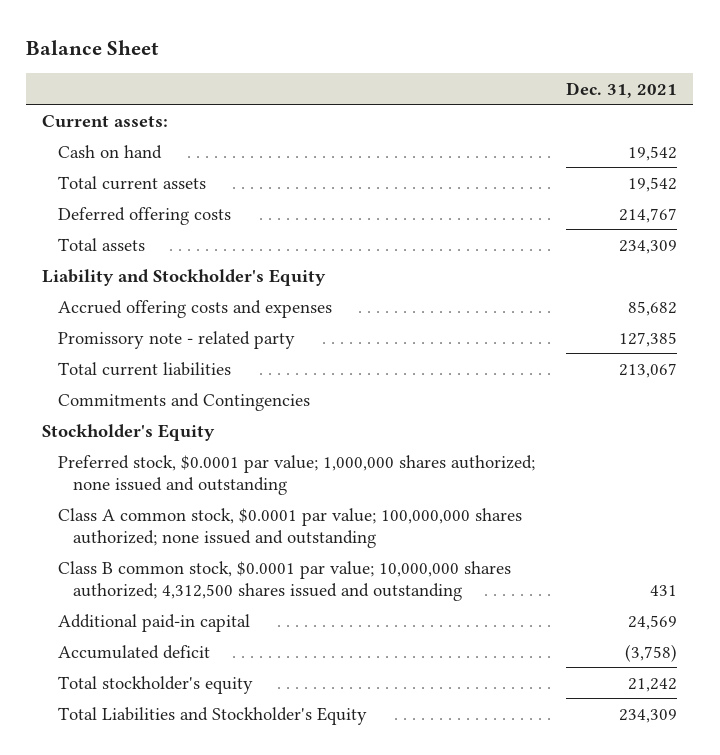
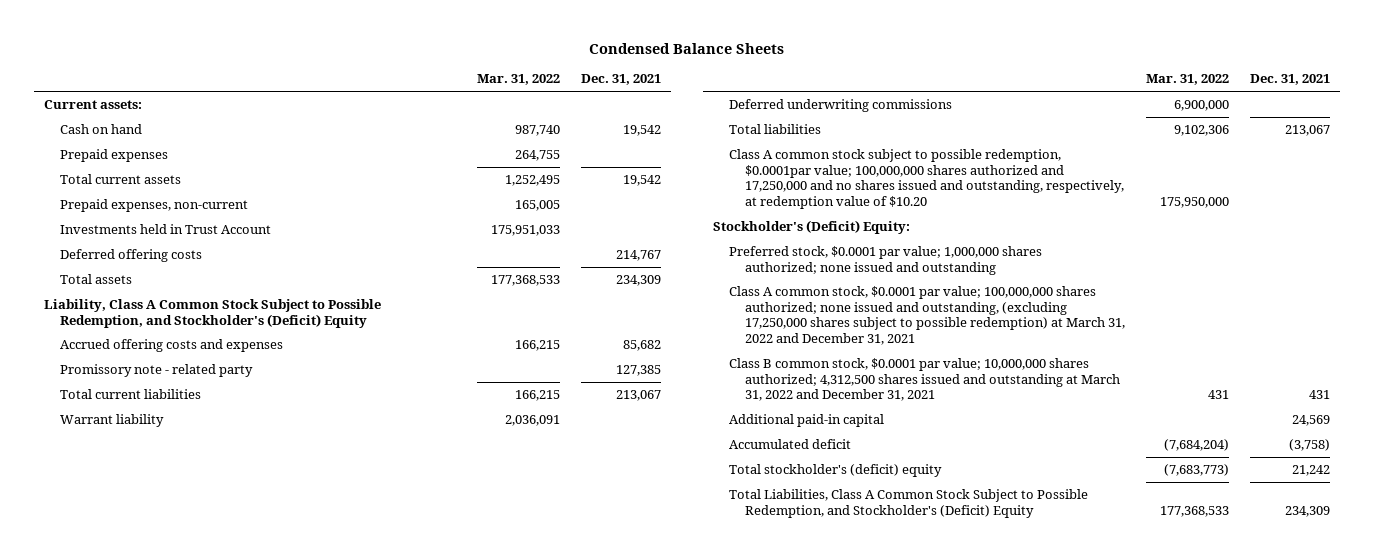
[26,39,160,55] Balance Sheet -> [588,42,784,54] Condensed Balance Sheets
none -> [477,74,561,86] Mar. 31, 2022
none -> [60,148,169,162] Prepaid expenses
none -> [60,198,249,212] Prepaid expenses, non-current
none -> [60,223,272,234] Investments held in Trust Account
[42,268,327,286] Liability and Stockholder's Equity -> none
none -> [44,298,382,328] Liability, Class A Common Stock Subject to Possible Redemption, and Stockholder's (Deficit) Equity
[57,392,310,411] Commitments and Contingencies -> none
none -> [60,413,165,427] Warrant liability
none -> [729,98,953,112] Deferred underwriting commissions
none -> [729,123,822,134] Total liabilities
none -> [729,148,1125,209] Class A common stock subject to possible redemption, $0.0001par value; 100,000,000 shares authorized and 17,250,000 and no shares issued and outstanding, respectively, at redemption value of $10.20
[42,423,216,441] Stockholder's Equity -> [713,219,911,234] Stockholder's (Deficit) Equity:
[57,507,522,548] Class A common stock, $0.0001 par value; 100,000,000 shares authorized; none issued and outstanding -> [729,285,1126,345] Class A common stock, $0.0001 par value; 100,000,000 shares authorized; none issued and outstanding, (excluding 17,250,000 shares subject to possible redemption) at March 31, 2022 and December 31, 2021
[57,560,511,601] Class B common stock, $0.0001 par value; 10,000,000 shares authorized; 4,312,500 shares issued and outstanding -> [729,357,1121,402] Class B common stock, $0.0001 par value; 10,000,000 shares authorized; 4,312,500 shares issued and outstanding at March 31, 2022 and December 31, 2021
[57,675,253,694] Total stockholder's equity -> [729,463,943,477] Total stockholder's (deficit) equity
[57,706,367,725] Total Liabilities and Stockholder's Equity -> [729,488,1089,518] Total Liabilities, Class A Common Stock Subject to Possible Redemption, and Stockholder's (Deficit) Equity

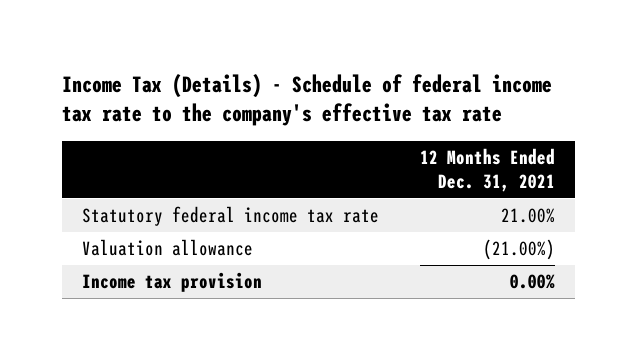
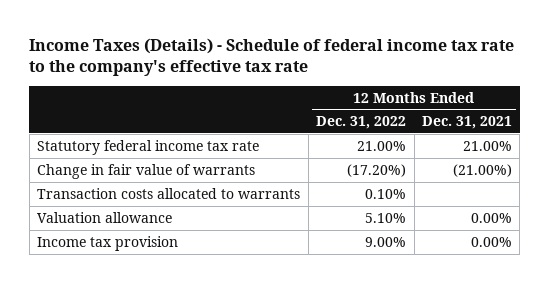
[61,73,552,127] Income Tax (Details) - Schedule of federal income tax rate to the company's effective tax rate -> [29,37,515,76] Income Taxes (Details) - Schedule of federal income tax rate to the company's effective tax rate
none -> [316,116,407,130] Dec. 31, 2022
none -> [37,163,256,179] Change in fair value of warrants
none -> [37,187,301,199] Transaction costs allocated to warrants
[482,239,555,261] (21.00%) -> [470,212,512,223] 0.00%

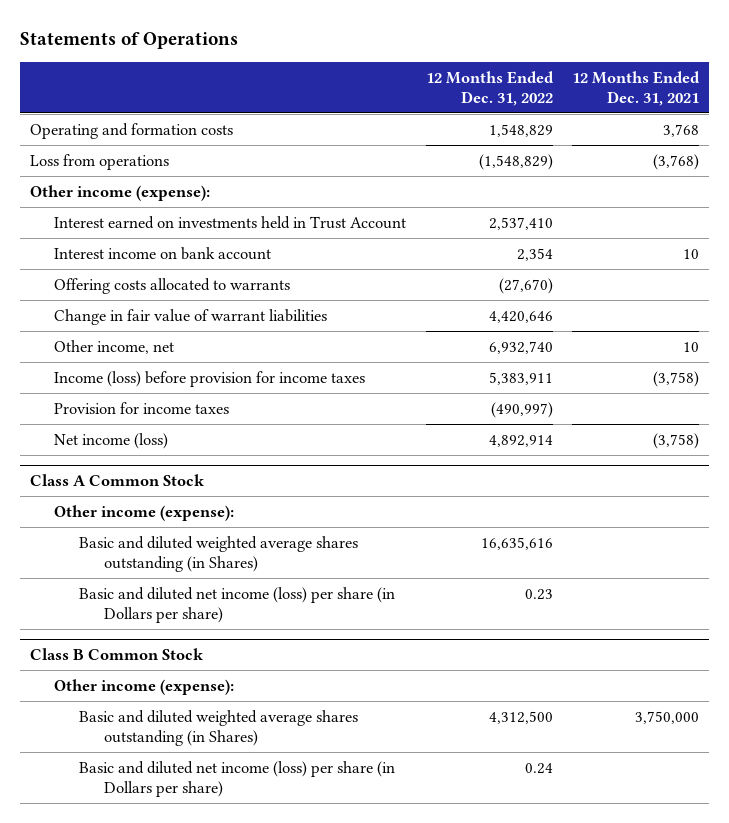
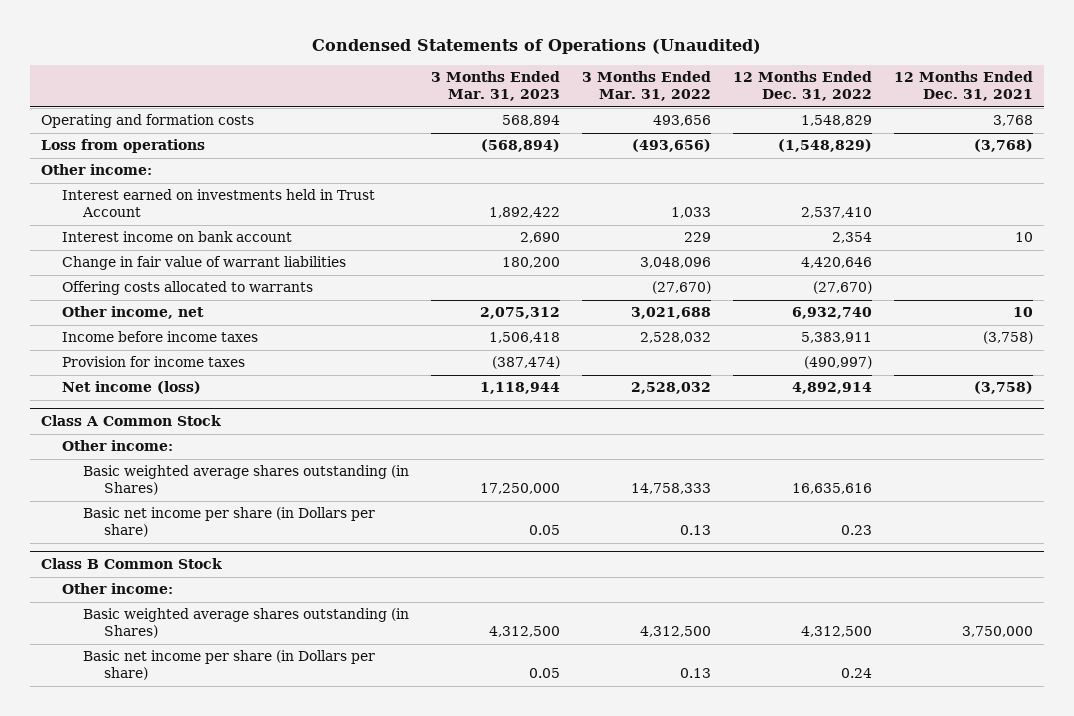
[19,32,238,50] Statements of Operations -> [312,39,762,55] Condensed Statements of Operations (Unaudited)
none -> [431,71,561,102] 3 Months Ended Mar. 31, 2023
none -> [582,71,712,102] 3 Months Ended Mar. 31, 2022
[29,184,210,201] Other income (expense): -> [41,164,153,176] Other income:
[54,277,291,294] Offering costs allocated to warrants -> [62,281,314,296] Offering costs allocated to warrants
[54,370,366,387] Income (loss) before provision for income taxes -> [62,331,259,343] Income before income taxes
[54,504,235,521] Other income (expense): -> [62,440,174,452] Other income:
[78,535,358,572] Basic and diluted weighted average shares outstanding (in Shares) -> [83,465,410,496] Basic weighted average shares outstanding (in Shares)
[78,586,395,623] Basic and diluted net income (loss) per share (in Dollars per share) -> [83,507,376,538] Basic net income per share (in Dollars per share)
[54,678,235,695] Other income (expense): -> [62,583,174,595] Other income:
[78,709,358,746] Basic and diluted weighted average shares outstanding (in Shares) -> [83,608,410,639] Basic weighted average shares outstanding (in Shares)
[78,760,395,797] Basic and diluted net income (loss) per share (in Dollars per share) -> [83,650,376,681] Basic net income per share (in Dollars per share)

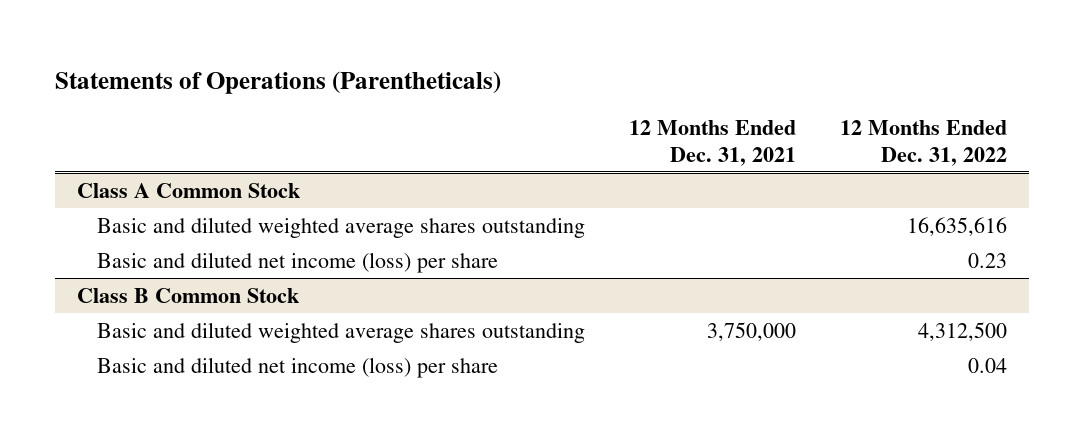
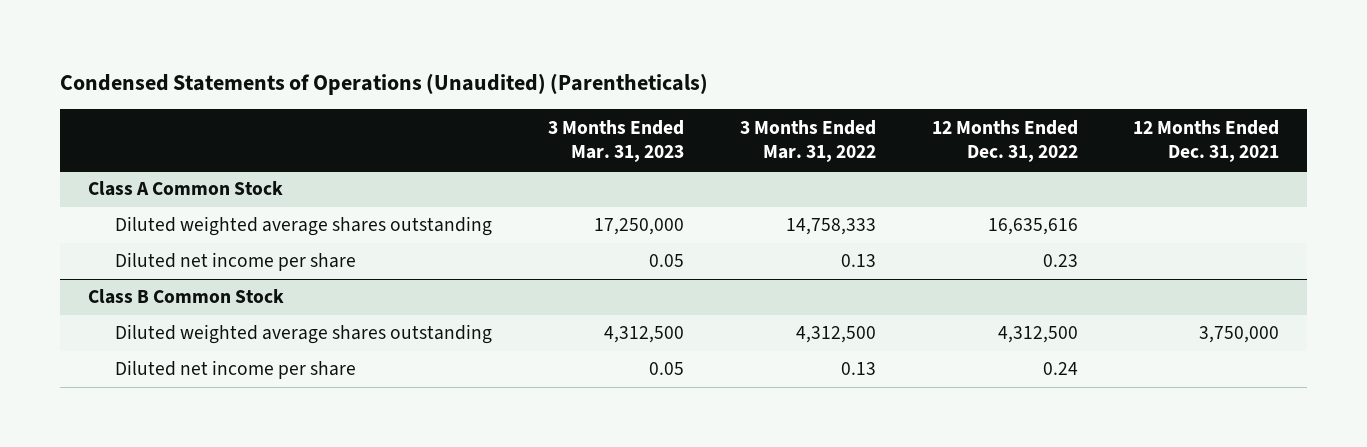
[54,70,501,94] Statements of Operations (Parentheticals) -> [59,72,708,95] Condensed Statements of Operations (Unaudited) (Parentheticals)
none -> [548,119,685,163] 3 Months Ended Mar. 31, 2023
none -> [739,119,876,163] 3 Months Ended Mar. 31, 2022
[96,216,585,238] Basic and diluted weighted average shares outstanding -> [115,216,493,237] Diluted weighted average shares outstanding
[96,251,498,273] Basic and diluted net income (loss) per share -> [115,252,357,272] Diluted net income per share
[96,321,585,343] Basic and diluted weighted average shares outstanding -> [115,324,493,345] Diluted weighted average shares outstanding
[96,356,498,378] Basic and diluted net income (loss) per share -> [115,360,357,380] Diluted net income per share
[968,357,1008,373] 0.04 -> [1042,362,1078,376] 0.24

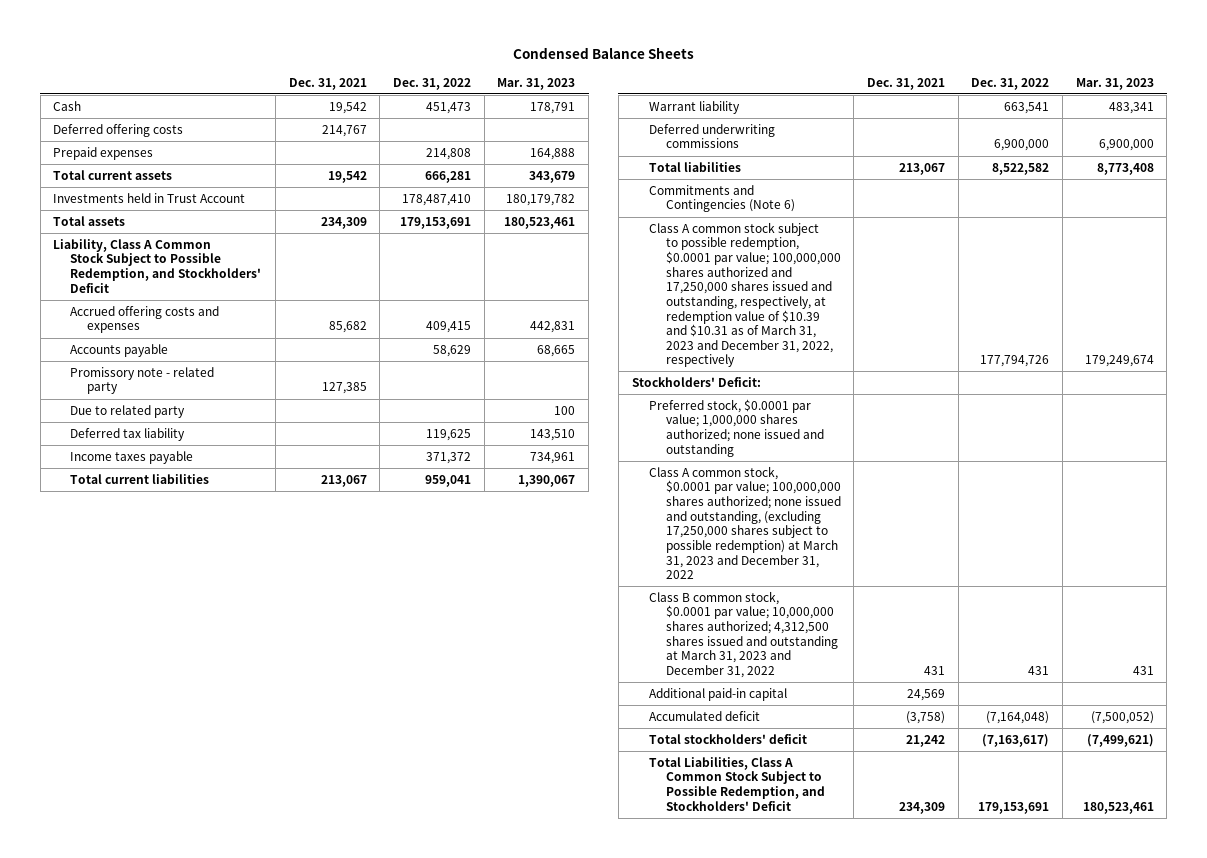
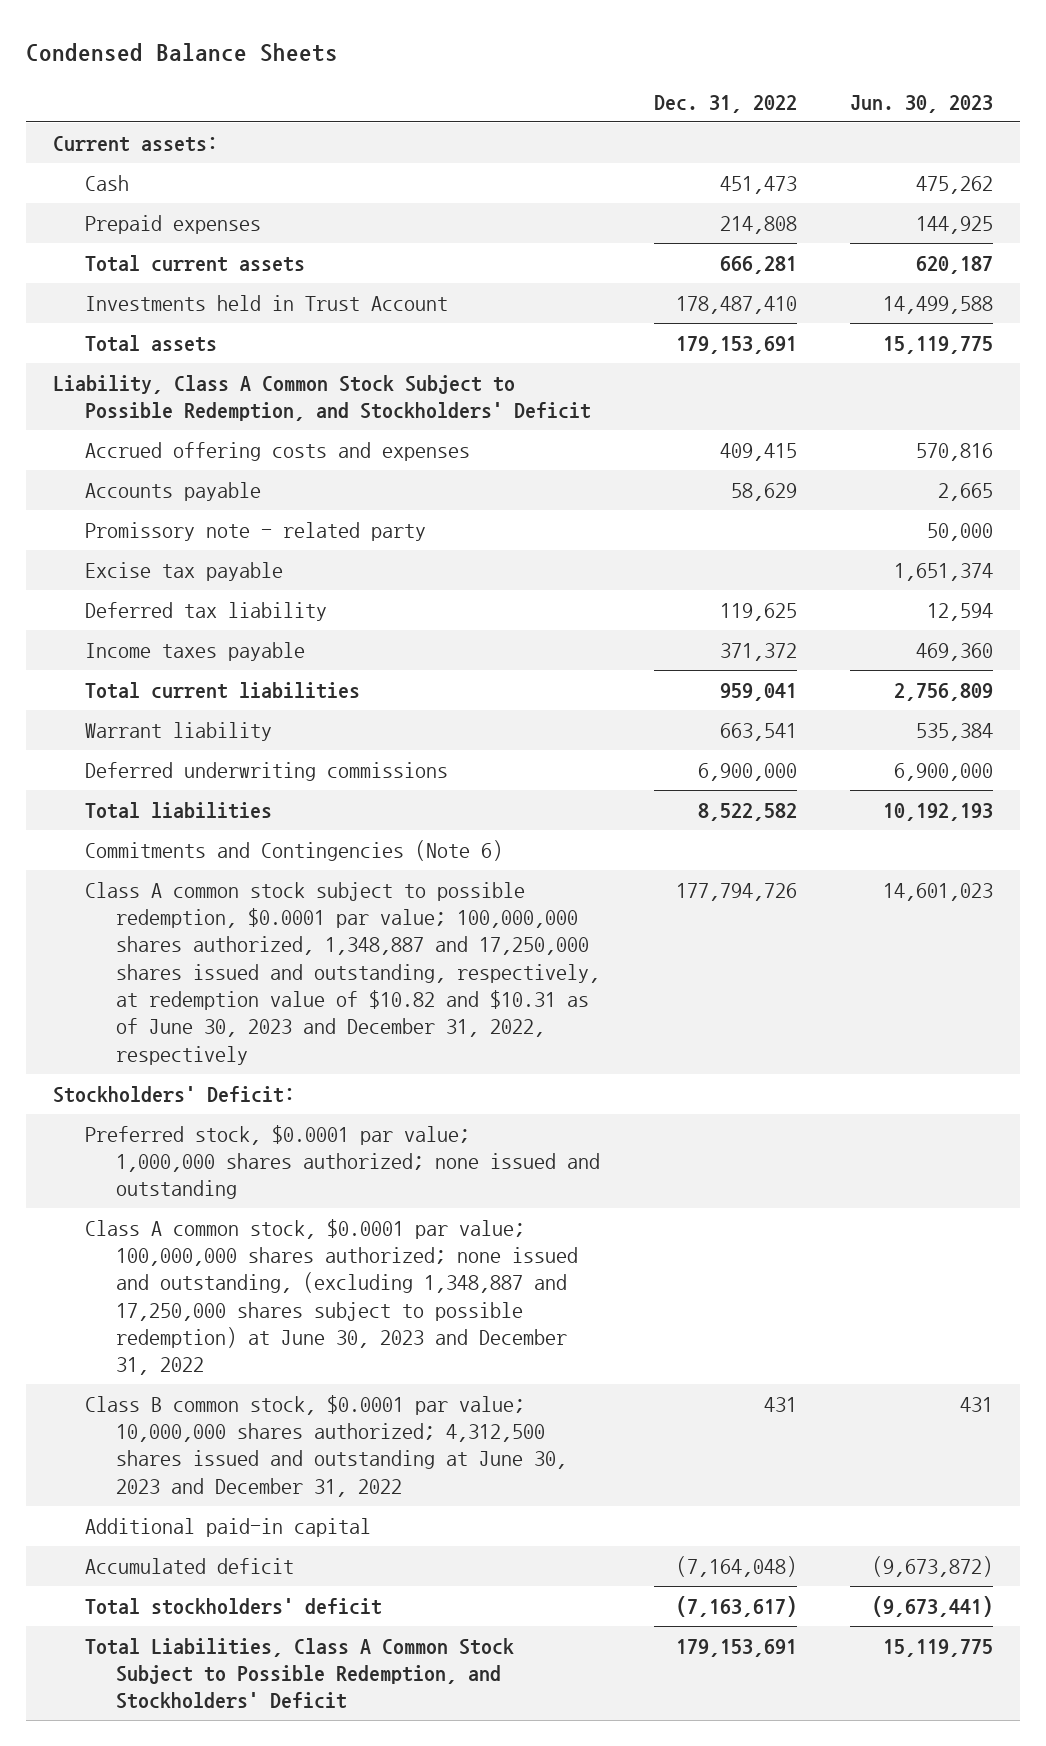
[288,77,367,90] Dec. 31, 2021 -> none
[497,77,576,90] Mar. 31, 2023 -> none
none -> [850,94,994,113] Jun. 30, 2023
none -> [53,135,219,152] Current assets:
[53,123,184,137] Deferred offering costs -> none
[70,404,186,418] Due to related party -> none
none -> [84,561,283,581] Excise tax payable
[648,221,841,368] Class A common stock subject to possible redemption, $0.0001 par value; 100,000,000 shares authorized and 17,250,000 shares issued and outstanding, respectively, at redemption value of $10.39 and $10.31 as of March 31, 2023 and December 31, 2022, respectively -> [84,881,601,1065] Class A common stock subject to possible redemption, $0.0001 par value; 100,000,000 shares authorized, 1,348,887 and 17,250,000 shares issued and outstanding, respectively, at redemption value of $10.82 and $10.31 as of June 30, 2023 and December 31, 2022, respectively
[648,465,841,580] Class A common stock, $0.0001 par value; 100,000,000 shares authorized; none issued and outstanding, (excluding 17,250,000 shares subject to possible redemption) at March 31, 2023 and December 31, 2022 -> [84,1218,579,1376] Class A common stock, $0.0001 par value; 100,000,000 shares authorized; none issued and outstanding, (excluding 1,348,887 and 17,250,000 shares subject to possible redemption) at June 30, 2023 and December 31, 2022
[648,590,838,678] Class B common stock, $0.0001 par value; 10,000,000 shares authorized; 4,312,500 shares issued and outstanding at March 31, 2023 and December 31, 2022 -> [84,1394,568,1497] Class B common stock, $0.0001 par value; 10,000,000 shares authorized; 4,312,500 shares issued and outstanding at June 30, 2023 and December 31, 2022

